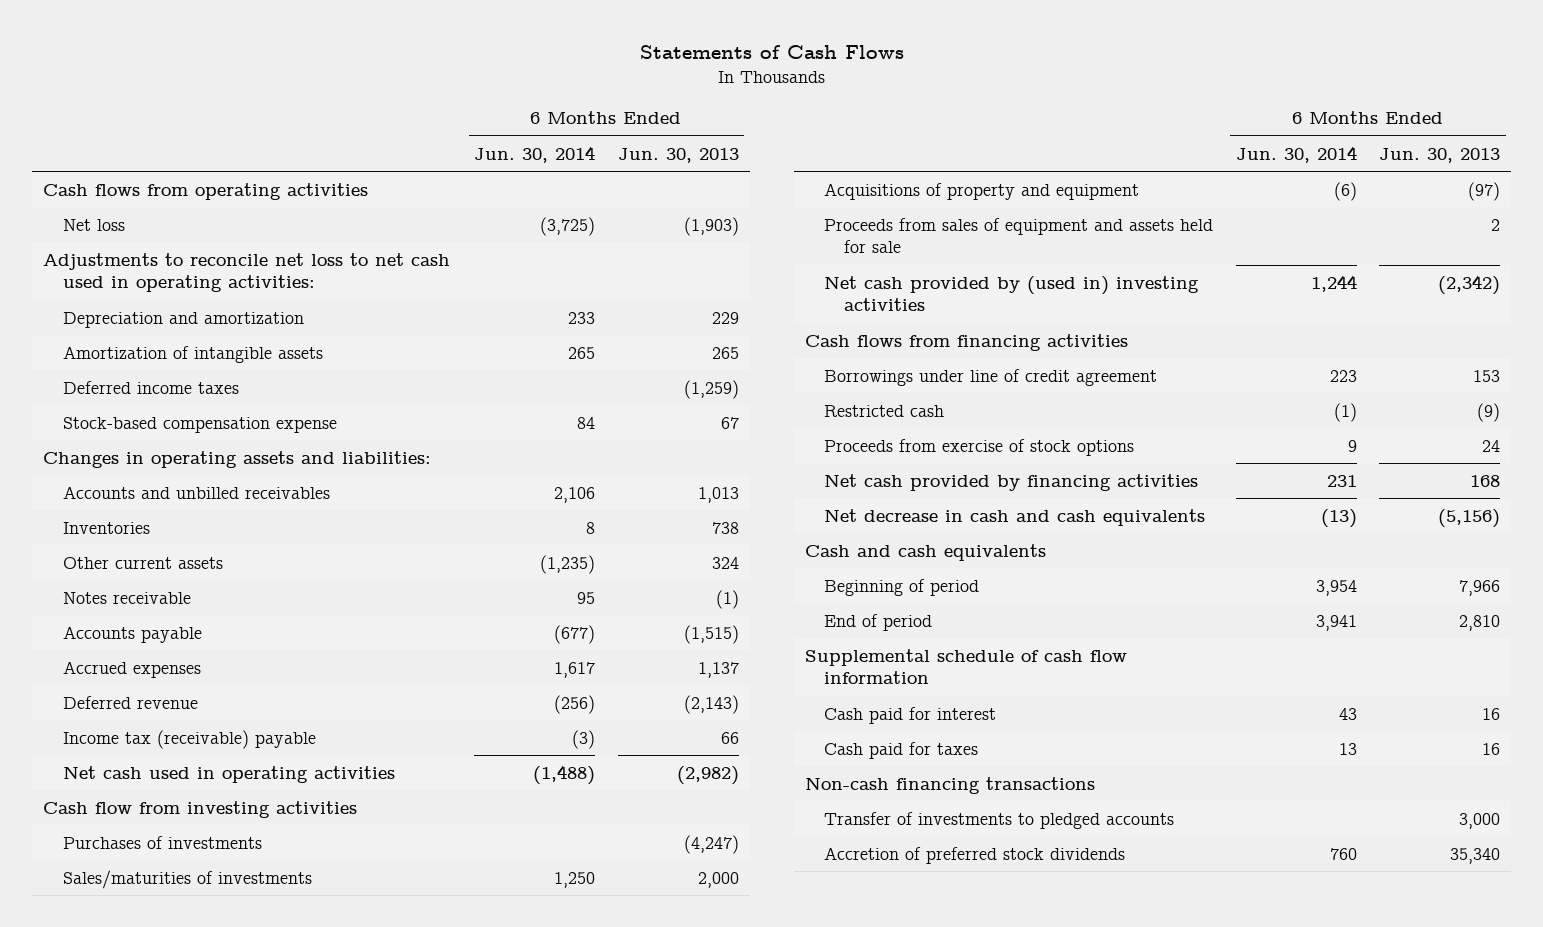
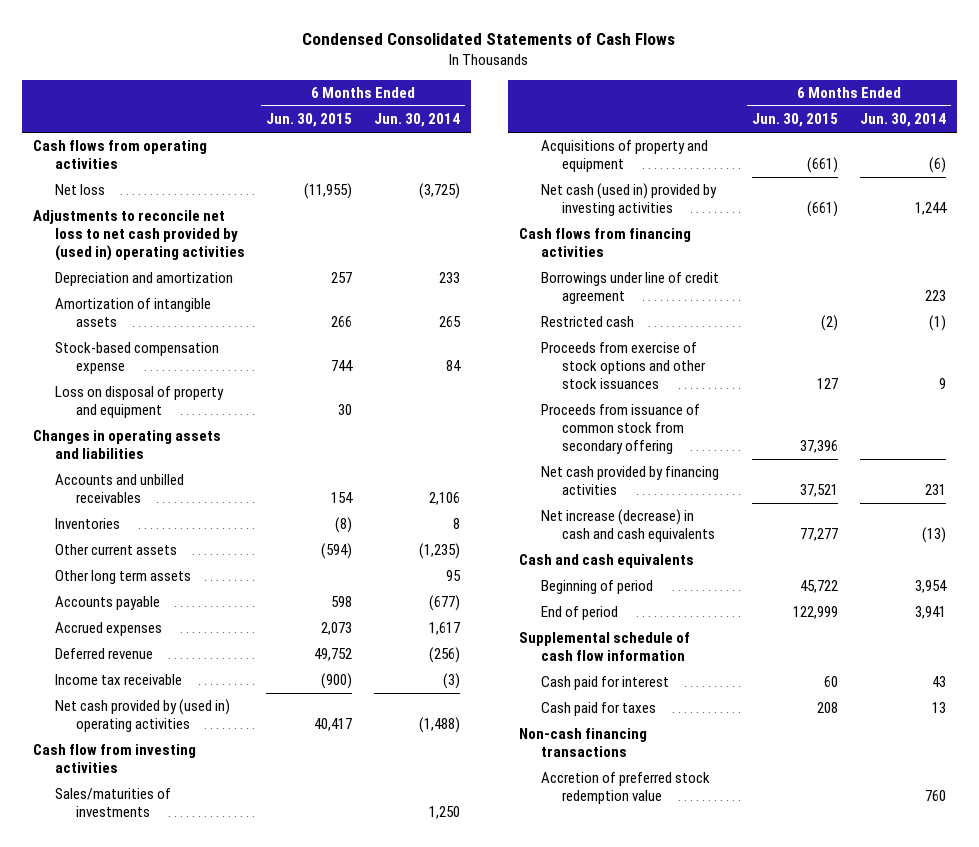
[639,45,904,60] Statements of Cash Flows -> [302,32,676,45] Condensed Consolidated Statements of Cash Flows
[617,147,739,163] Jun. 30, 2013 -> none
none -> [266,113,353,128] Jun. 30, 2015
[43,252,451,293] Adjustments to reconcile net loss to net cash used in operating activities: -> [32,210,245,262] Adjustments to reconcile net loss to net cash provided by (used in) operating activities
[62,380,239,394] Deferred income taxes -> none
none -> [54,386,224,419] Loss on disposal of property and equipment
[43,450,432,468] Changes in operating assets and liabilities: -> [32,430,221,460] Changes in operating assets and liabilities
[62,591,191,604] Notes receivable -> none
none -> [54,570,191,585] Other long term assets
[62,729,316,749] Income tax (receivable) payable -> [54,674,182,686] Income tax receivable
[62,765,395,783] Net cash used in operating activities -> [54,699,230,733] Net cash provided by (used in) operating activities
[62,835,262,849] Purchases of investments -> none
[824,217,1214,254] Proceeds from sales of equipment and assets held for sale -> none
[824,275,1200,312] Net cash provided by (used in) investing activities -> [540,183,717,217] Net cash (used in) provided by investing activities
[824,438,1135,456] Proceeds from exercise of stock options -> [540,342,707,390] Proceeds from exercise of stock options and other stock issuances
none -> [540,404,700,455] Proceeds from issuance of common stock from secondary offering
[824,508,1206,526] Net decrease in cash and cash equivalents -> [540,509,716,543] Net increase (decrease) in cash and cash equivalents
[824,811,1175,829] Transfer of investments to pledged accounts -> none
[824,846,1126,864] Accretion of preferred stock dividends -> [540,772,710,805] Accretion of preferred stock redemption value

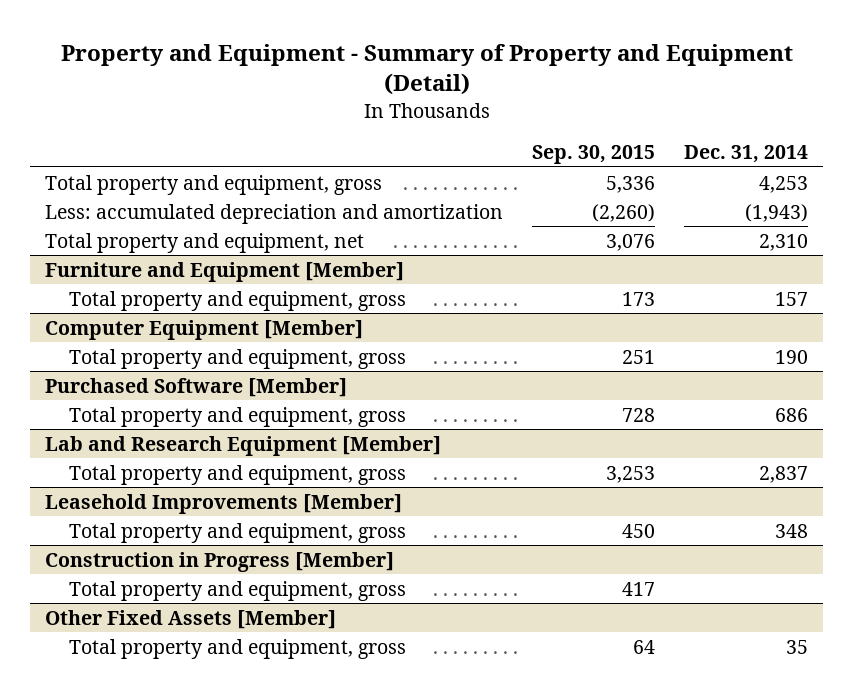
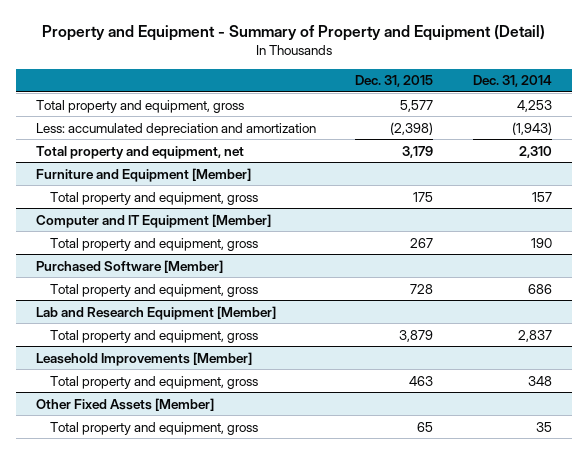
[532,145,656,165] Sep. 30, 2015 -> none
none -> [355,75,434,88] Dec. 31, 2015
[44,319,363,340] Computer Equipment [Member] -> [35,213,271,228] Computer and IT Equipment [Member]
[44,551,394,572] Construction in Progress [Member] -> none
[69,580,407,601] Total property and equipment, gross -> none

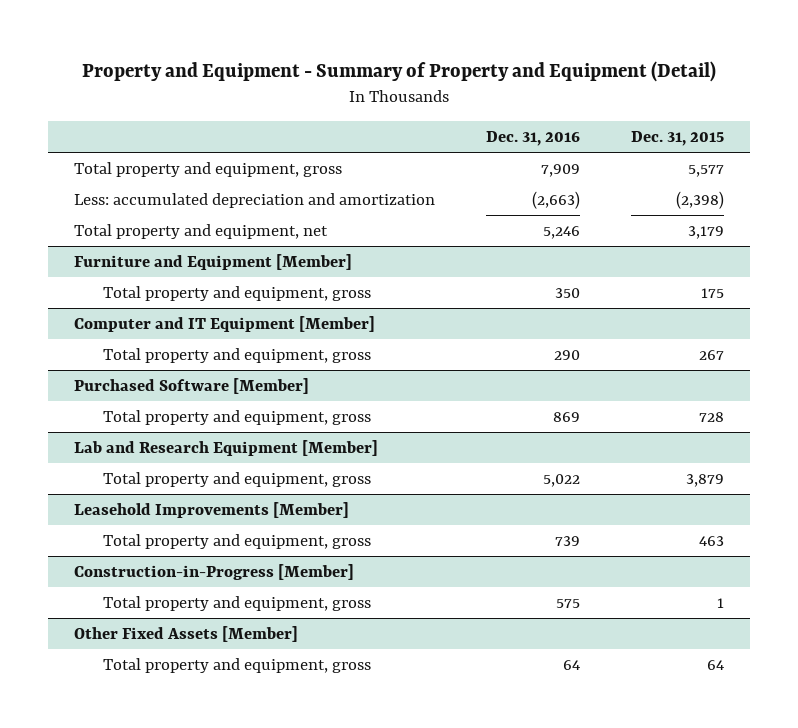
[472,75,552,88] Dec. 31, 2014 -> none
none -> [485,130,580,146] Dec. 31, 2016
none -> [73,563,354,580] Construction-in-Progress [Member]
none -> [103,595,372,611] Total property and equipment, gross
[417,421,434,432] 65 -> [707,659,725,670] 64

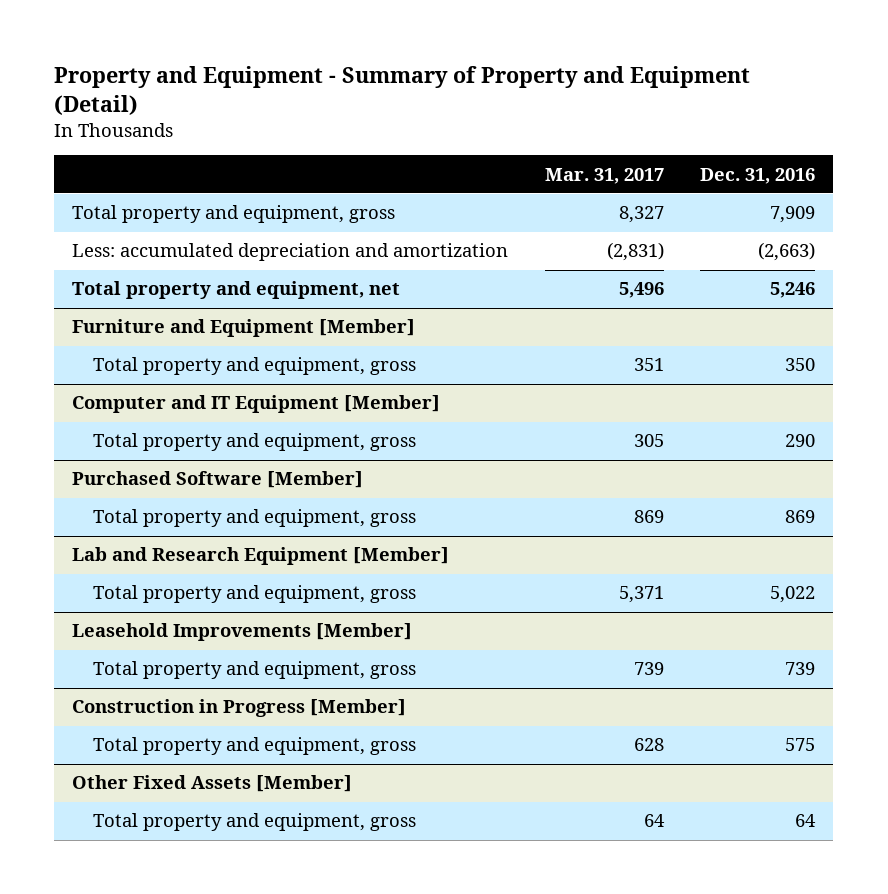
[631,130,725,146] Dec. 31, 2015 -> none
none -> [544,167,664,184] Mar. 31, 2017
[73,563,354,580] Construction-in-Progress [Member] -> [72,699,407,718] Construction in Progress [Member]

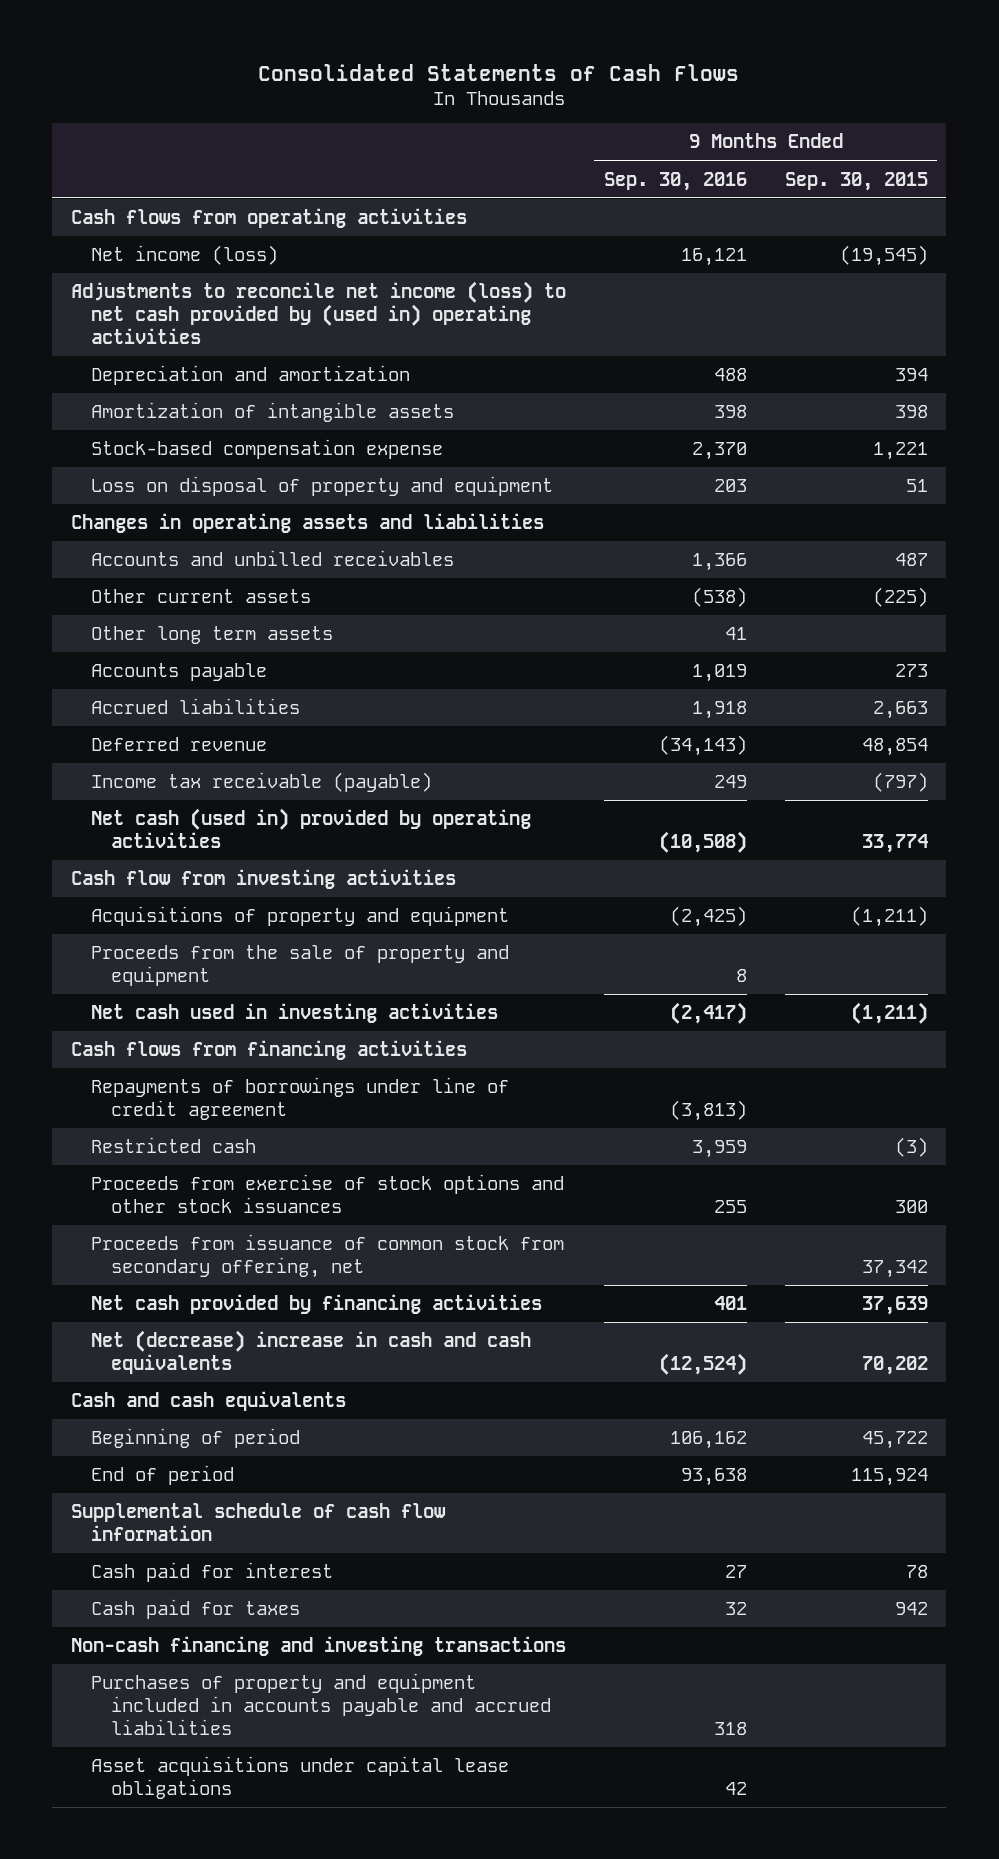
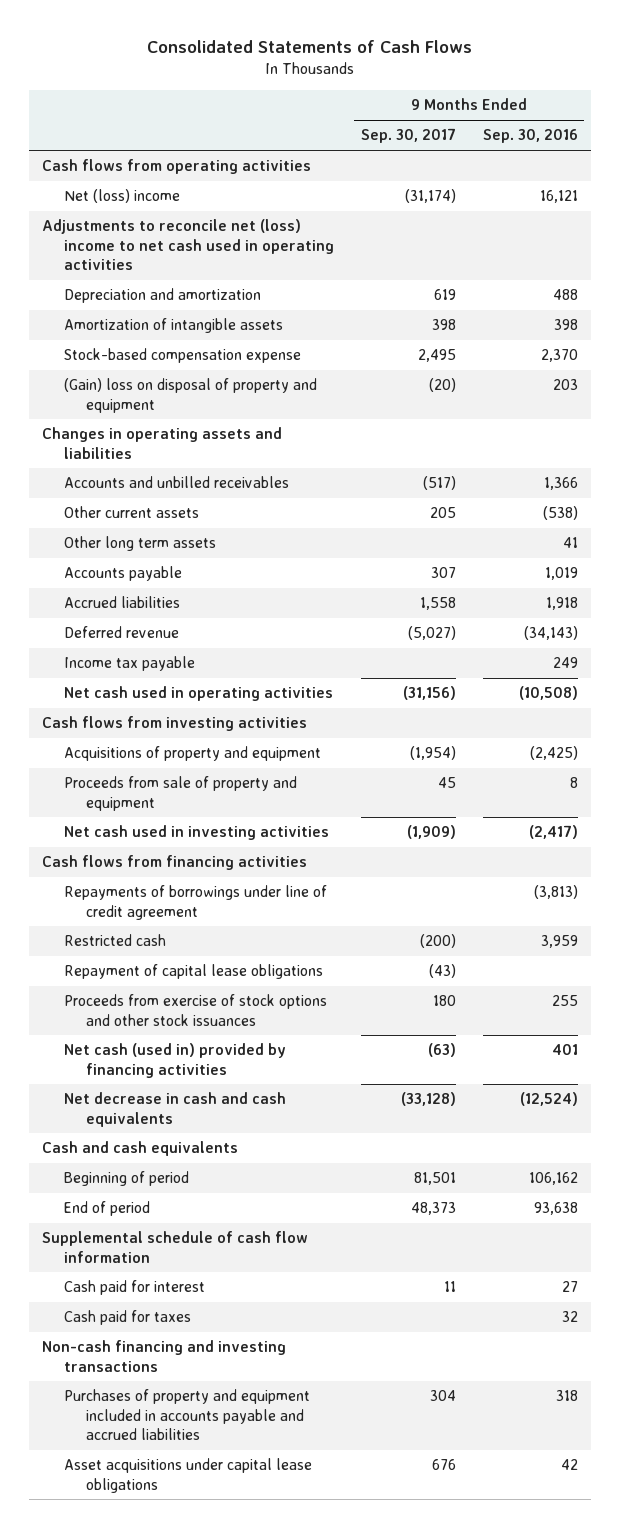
[784,171,928,191] Sep. 30, 2015 -> none
none -> [360,128,456,144] Sep. 30, 2017
[91,245,279,266] Net income (loss) -> [64,189,181,204] Net (loss) income
[71,281,567,345] Adjustments to reconcile net income (loss) to net cash provided by (used in) operating activities -> [42,219,335,271] Adjustments to reconcile net (loss) income to net cash used in operating activities
[91,476,554,497] Loss on disposal of property and equipment -> [64,378,318,413] (Gain) loss on disposal of property and equipment
[91,772,433,793] Income tax receivable (payable) -> [64,656,196,672] Income tax payable
[91,808,532,849] Net cash (used in) provided by operating activities -> [64,686,334,702] Net cash used in operating activities
[71,869,457,890] Cash flow from investing activities -> [42,716,308,732] Cash flows from investing activities
[91,945,510,987] Proceeds from the sale of property and equipment -> [64,776,298,811] Proceeds from sale of property and equipment
none -> [64,964,324,980] Repayment of capital lease obligations
[91,1234,565,1279] Proceeds from issuance of common stock from secondary offering, net -> none
[91,1294,543,1315] Net cash provided by financing activities -> [64,1043,287,1078] Net cash (used in) provided by financing activities
[91,1330,532,1375] Net (decrease) increase in cash and cash equivalents -> [64,1092,287,1127] Net decrease in cash and cash equivalents

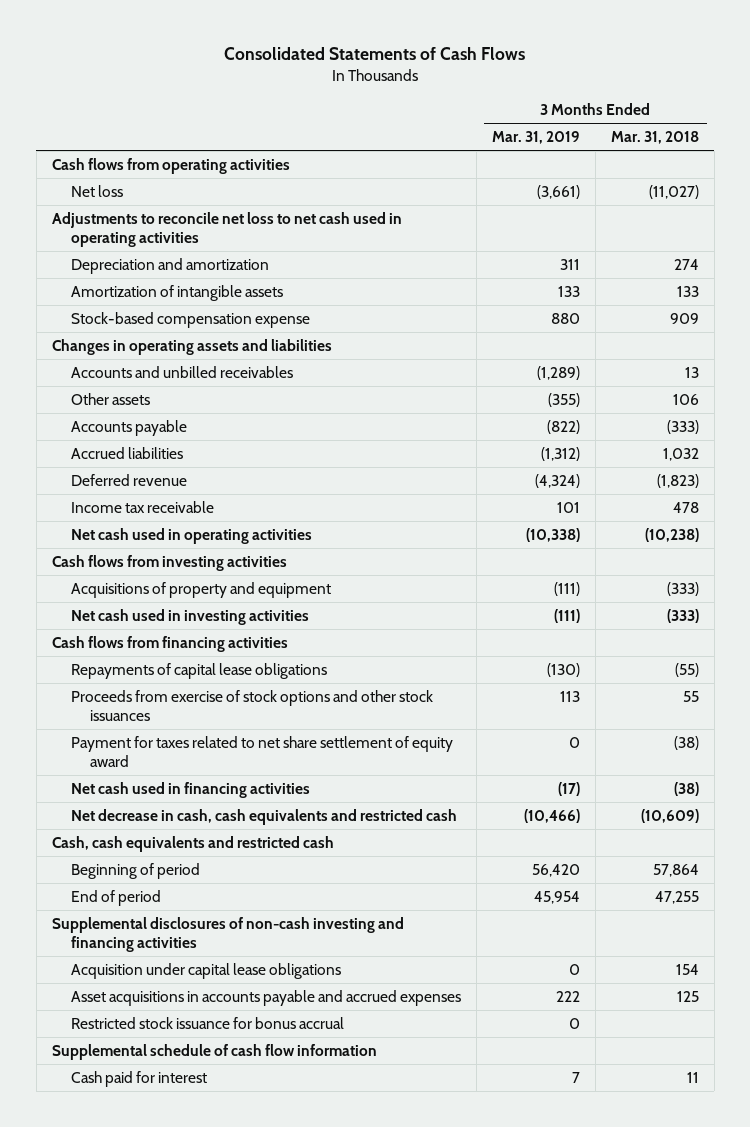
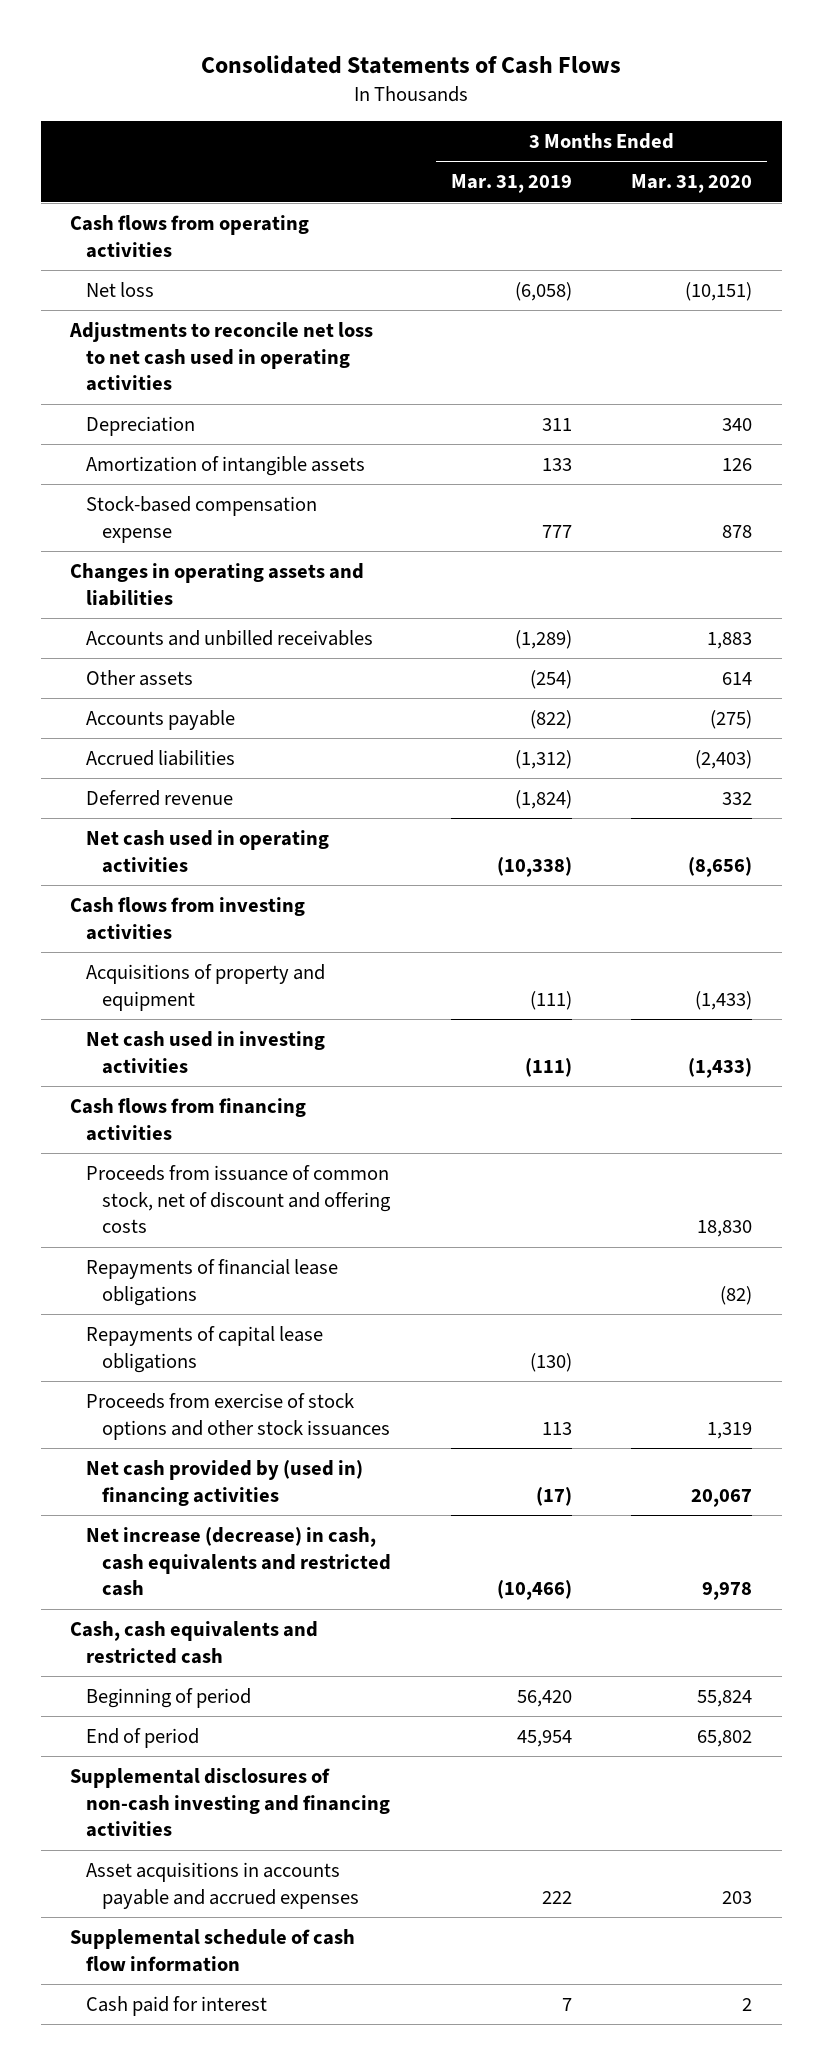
[610,131,699,145] Mar. 31, 2018 -> none
none -> [631,174,753,194] Mar. 31, 2020
[536,184,580,199] (3,661) -> [514,281,572,301] (6,058)
[70,257,269,274] Depreciation and amortization -> [86,415,196,436] Depreciation
[550,312,580,324] 880 -> [541,524,572,538] 777
[547,392,580,407] (355) -> [529,669,572,689] (254)
[70,500,214,513] Income tax receivable -> none
[534,473,580,488] (4,324) -> [514,789,572,809] (1,824)
none -> [86,1164,392,1234] Proceeds from issuance of common stock, net of discount and offering costs
none -> [86,1258,339,1306] Repayments of financial lease obligations
[70,735,453,767] Payment for taxes related to net share settlement of equity award -> none
[70,781,310,798] Net cash used in financing activities -> [86,1459,364,1506] Net cash provided by (used in) financing activities
[70,808,457,825] Net decrease in cash, cash equivalents and restricted cash -> [86,1526,392,1597] Net increase (decrease) in cash, cash equivalents and restricted cash
[70,962,341,979] Acquisition under capital lease obligations -> none
[70,1016,344,1029] Restricted stock issuance for bonus accrual -> none

